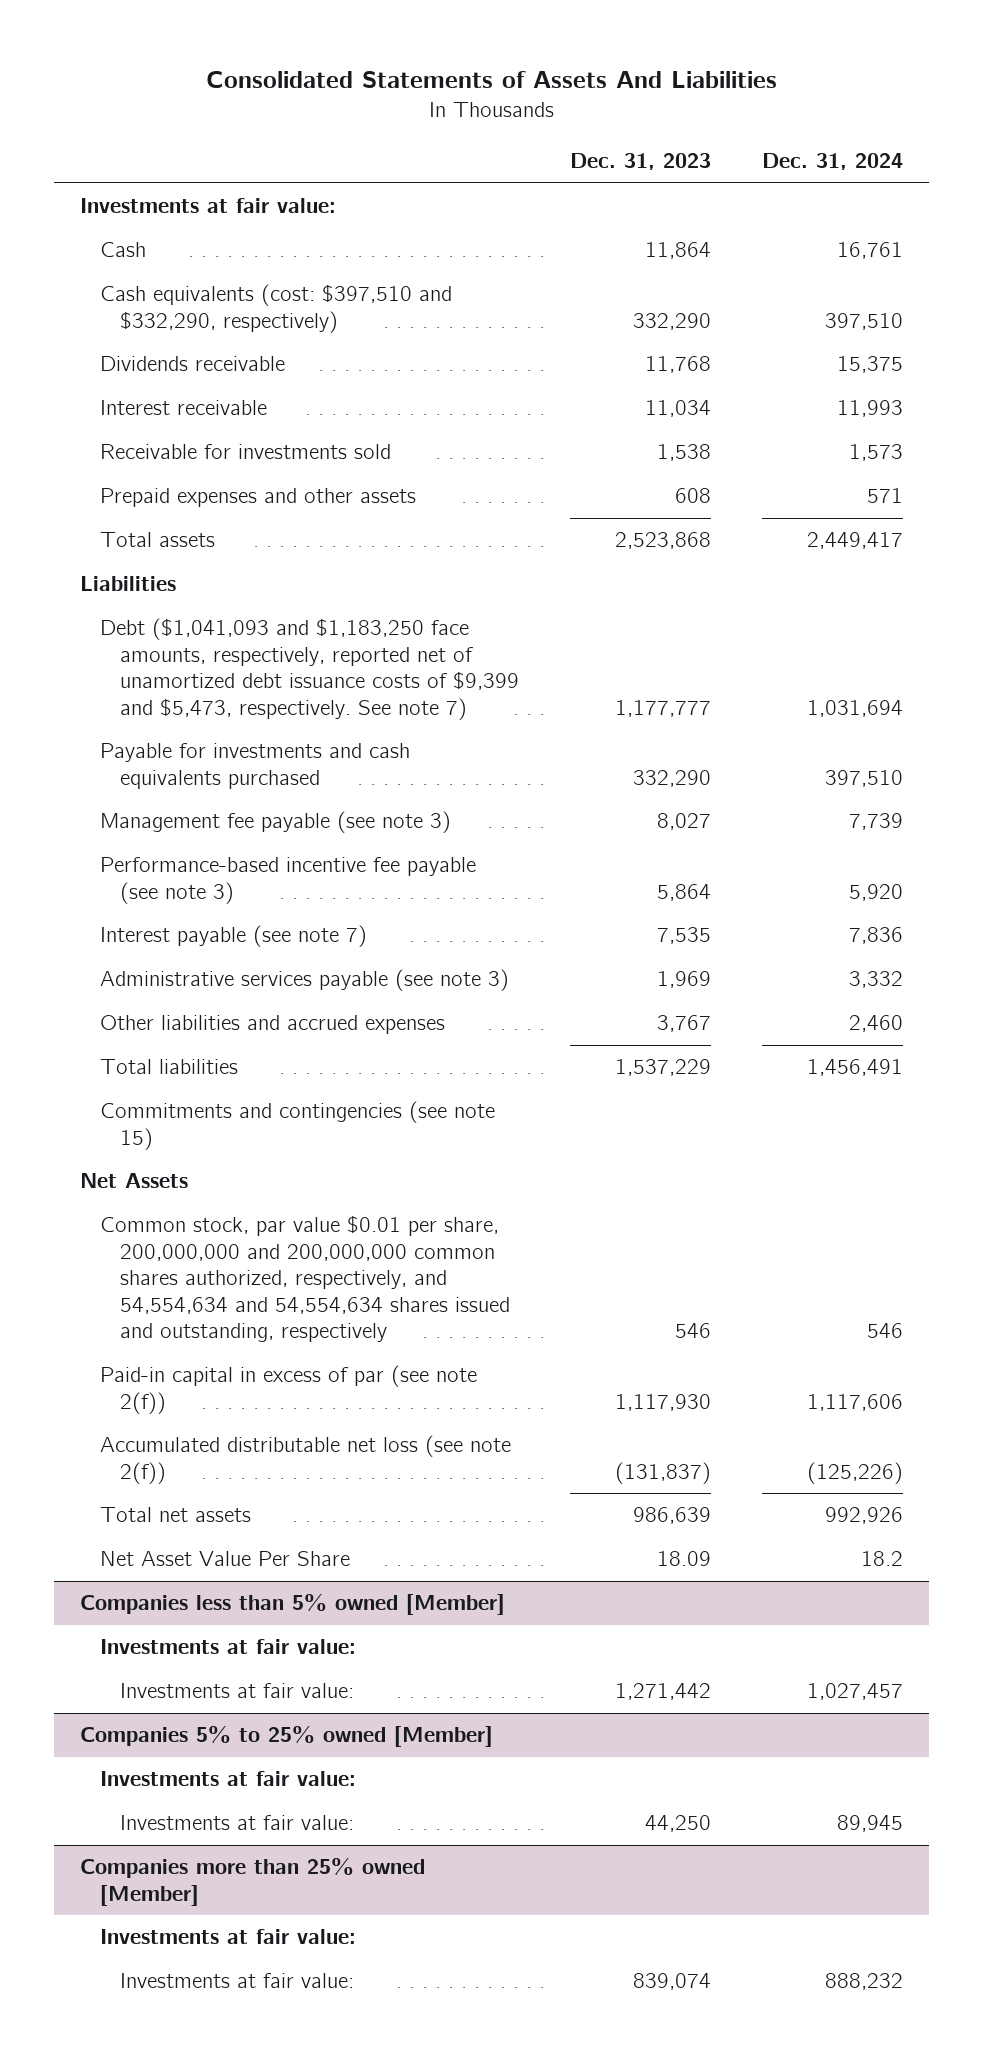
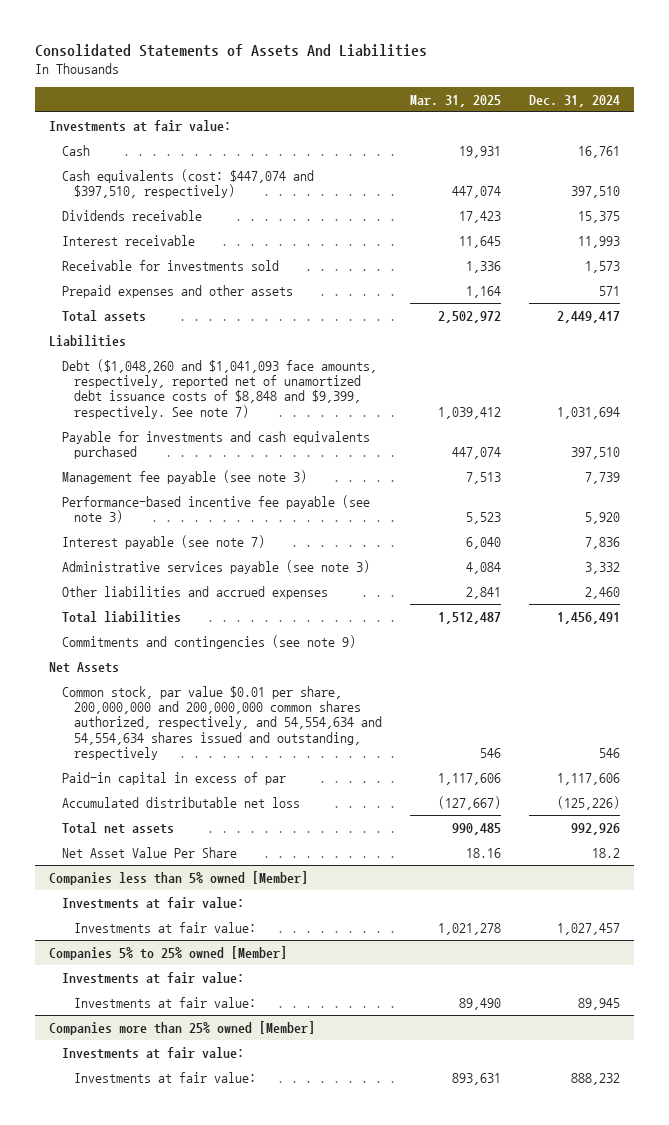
[570,153,712,171] Dec. 31, 2023 -> none
none -> [410,94,502,107] Mar. 31, 2025
[99,284,452,333] Cash equivalents (cost: $397,510 and $332,290, respectively) -> [61,168,314,199] Cash equivalents (cost: $447,074 and $397,510, respectively)
[99,618,520,720] Debt ($1,041,093 and $1,183,250 face amounts, respectively, reported net of unamortized debt issuance costs of $9,399 and $5,473, respectively. See note 7) -> [61,358,377,419] Debt ($1,048,260 and $1,041,093 face amounts, respectively, reported net of unamortized debt issuance costs of $8,848 and $9,399, respectively. See note 7)
[99,1101,495,1150] Commitments and contingencies (see note 15) -> [61,634,356,649] Commitments and contingencies (see note 9)
[99,1365,477,1414] Paid-in capital in excess of par (see note 2(f)) -> [61,771,286,785] Paid-in capital in excess of par
[99,1435,511,1484] Accumulated distributable net loss (see note 2(f)) -> [61,796,300,808] Accumulated distributable net loss

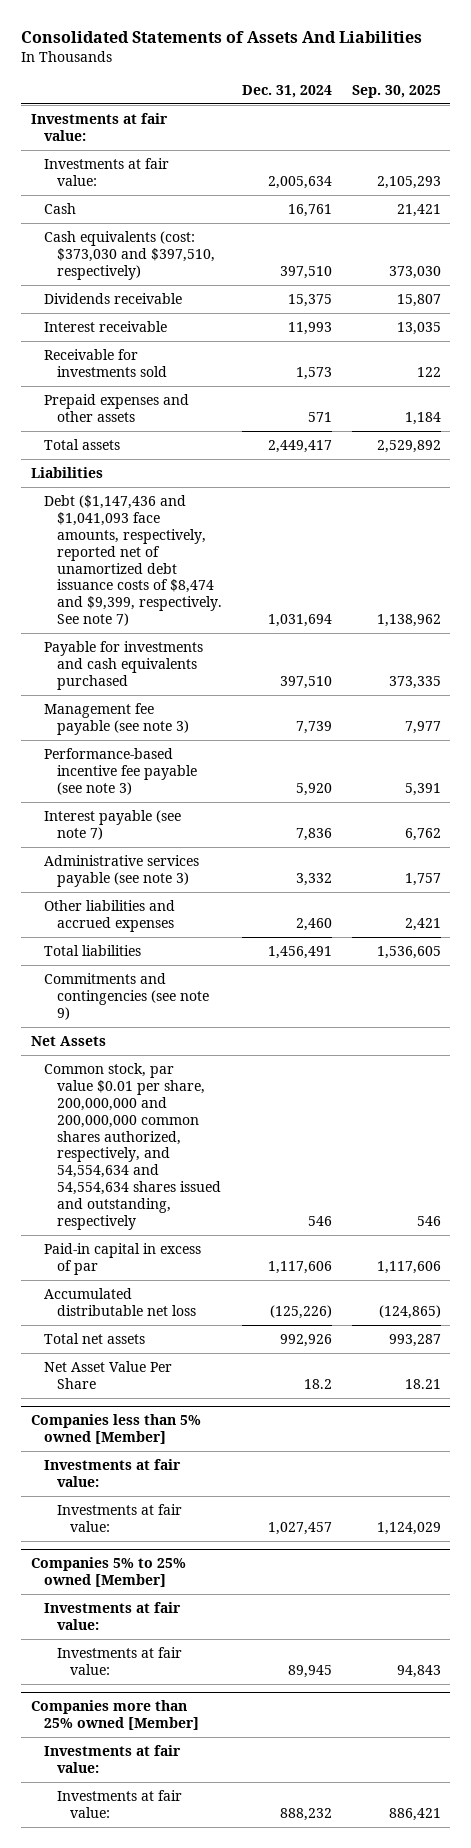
[410,94,502,107] Mar. 31, 2025 -> none
none -> [351,84,441,98] Sep. 30, 2025
none -> [43,158,169,186] Investments at fair value:
[61,168,314,199] Cash equivalents (cost: $447,074 and $397,510, respectively) -> [43,231,215,280] Cash equivalents (cost: $373,030 and $397,510, respectively)
[61,358,377,419] Debt ($1,048,260 and $1,041,093 face amounts, respectively, reported net of unamortized debt issuance costs of $8,848 and $9,399, respectively. See note 7) -> [43,495,222,627] Debt ($1,147,436 and $1,041,093 face amounts, respectively, reported net of unamortized debt issuance costs of $8,474 and $9,399, respectively. See note 7)

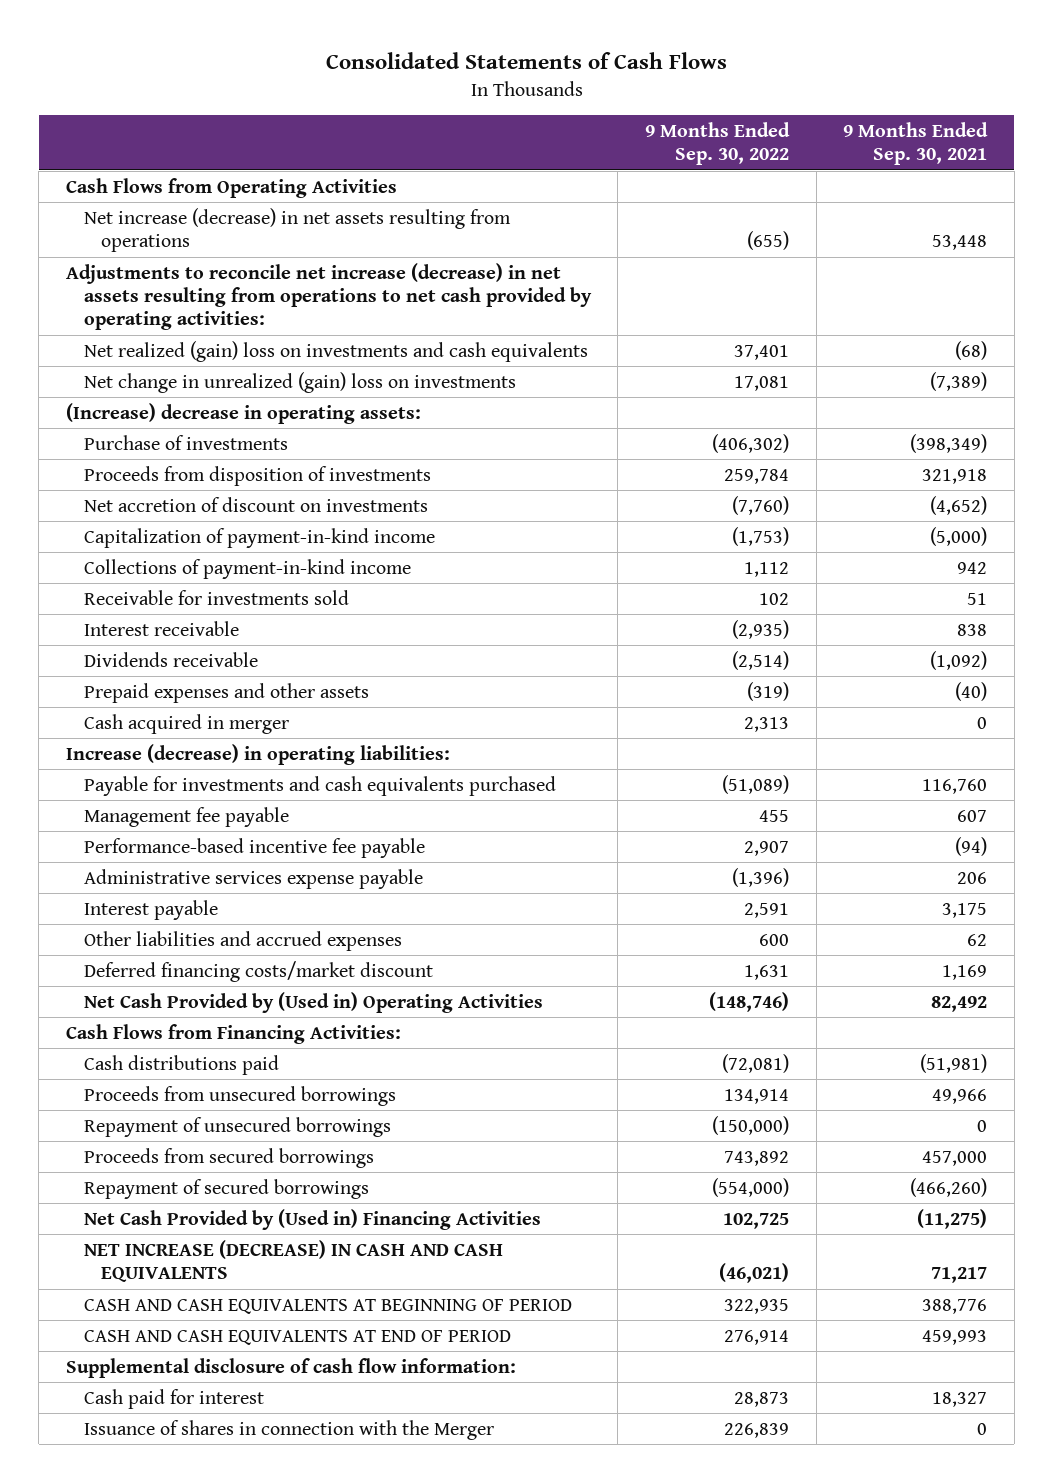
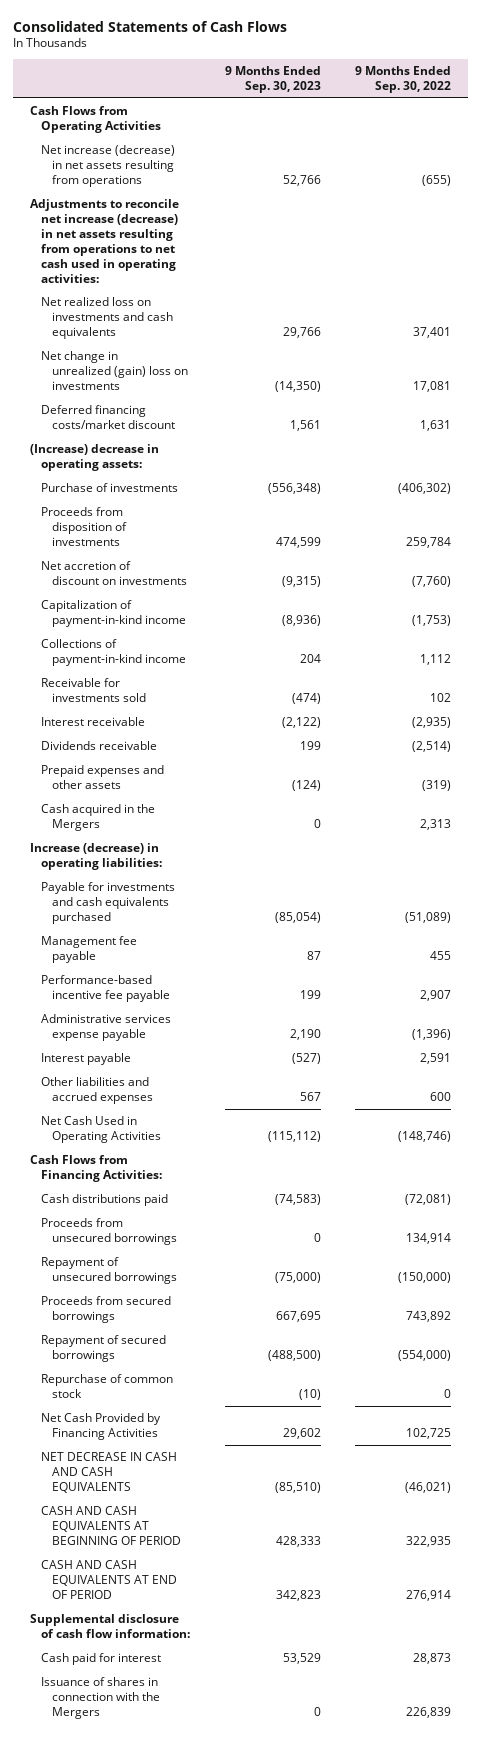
[843,121,989,166] 9 Months Ended Sep. 30, 2021 -> none
none -> [224,66,321,94] 9 Months Ended Sep. 30, 2023
[65,262,592,331] Adjustments to reconcile net increase (decrease) in net assets resulting from operations to net cash provided by operating activities: -> [30,198,180,283] Adjustments to reconcile net increase (decrease) in net assets resulting from operations to net cash used in operating activities:
[83,340,588,362] Net realized (gain) loss on investments and cash equivalents -> [41,296,174,339] Net realized loss on investments and cash equivalents
[83,960,433,982] Deferred financing costs/market discount -> [41,404,176,429] Deferred financing costs/market discount
[83,713,289,734] Cash acquired in merger -> [41,803,156,831] Cash acquired in the Mergers
[83,991,543,1013] Net Cash Provided by (Used in) Operating Activities -> [41,1115,162,1143] Net Cash Used in Operating Activities
none -> [41,1373,174,1398] Repurchase of common stock
[83,1208,541,1230] Net Cash Provided by (Used in) Financing Activities -> [41,1412,162,1440] Net Cash Provided by Financing Activities
[83,1239,503,1282] NET INCREASE (DECREASE) IN CASH AND CASH EQUIVALENTS -> [41,1451,178,1493] NET DECREASE IN CASH AND CASH EQUIVALENTS
[83,1419,494,1440] Issuance of shares in connection with the Merger -> [41,1676,161,1719] Issuance of shares in connection with the Mergers

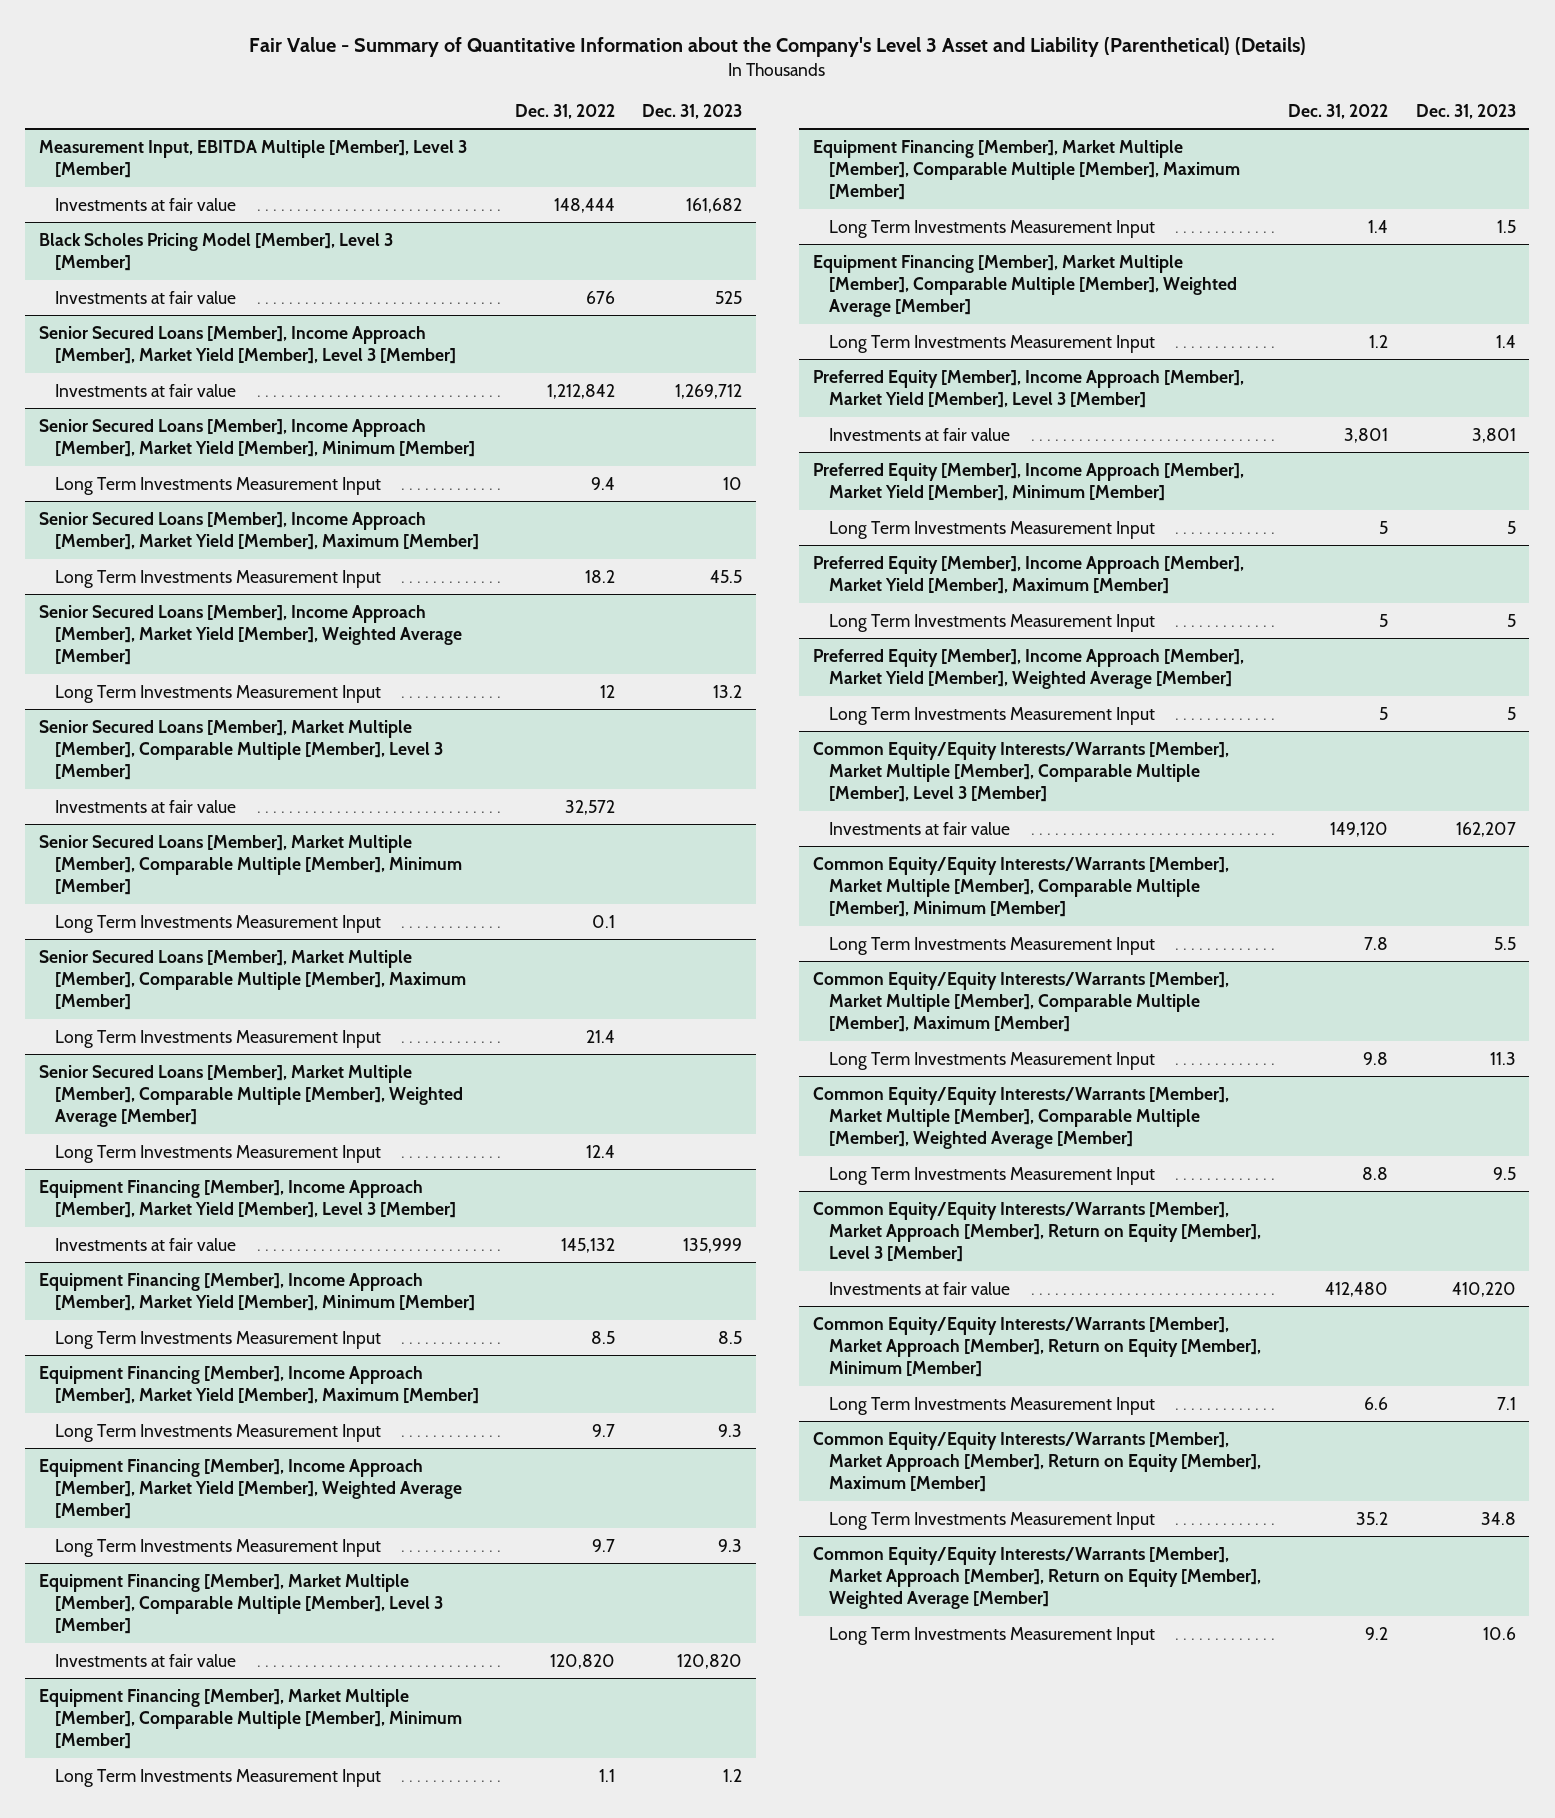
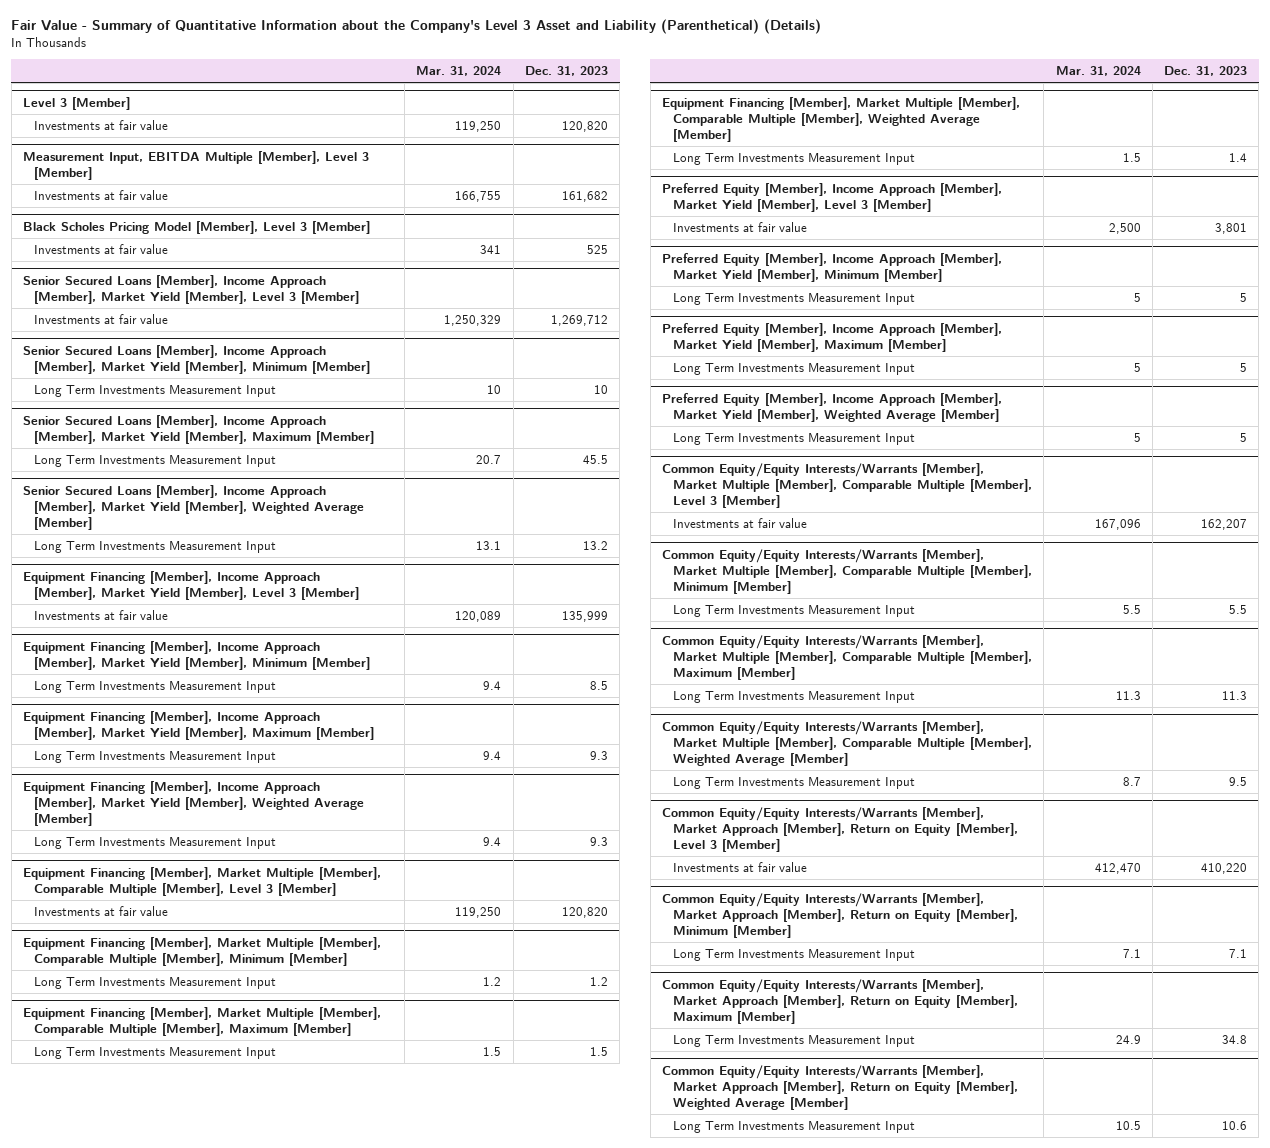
[514,103,615,119] Dec. 31, 2022 -> none
none -> [416,66,502,77] Mar. 31, 2024
none -> [22,96,130,110] Level 3 [Member]
none -> [33,119,168,130] Investments at fair value
[38,719,444,781] Senior Secured Loans [Member], Market Multiple [Member], Comparable Multiple [Member], Level 3 [Member] -> none
[55,799,237,813] Investments at fair value -> none
[38,834,463,896] Senior Secured Loans [Member], Market Multiple [Member], Comparable Multiple [Member], Minimum [Member] -> none
[55,914,382,933] Long Term Investments Measurement Input -> none
[38,949,467,1011] Senior Secured Loans [Member], Market Multiple [Member], Comparable Multiple [Member], Maximum [Member] -> none
[55,1029,382,1048] Long Term Investments Measurement Input -> none
[38,1064,464,1128] Senior Secured Loans [Member], Market Multiple [Member], Comparable Multiple [Member], Weighted Average [Member] -> none
[55,1144,382,1163] Long Term Investments Measurement Input -> none

